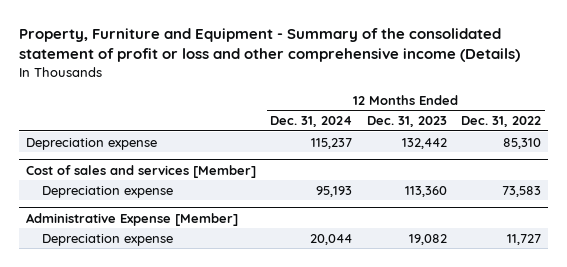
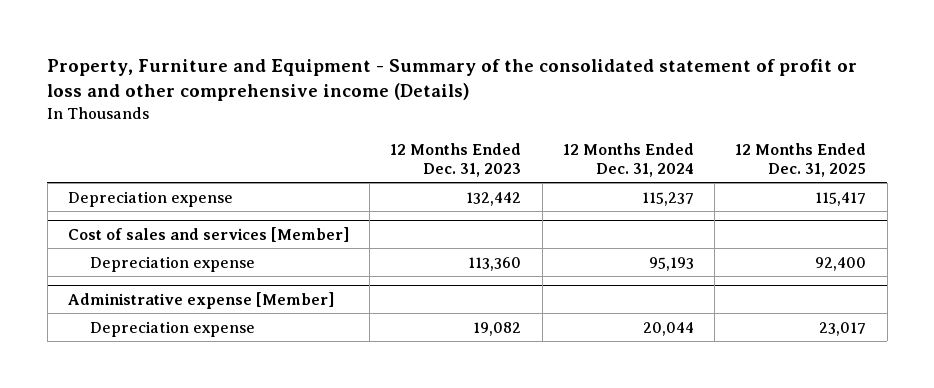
[461,116,542,128] Dec. 31, 2022 -> none
none -> [735,142,867,177] 12 Months Ended Dec. 31, 2025
[25,212,238,226] Administrative Expense [Member] -> [67,291,334,309] Administrative expense [Member]

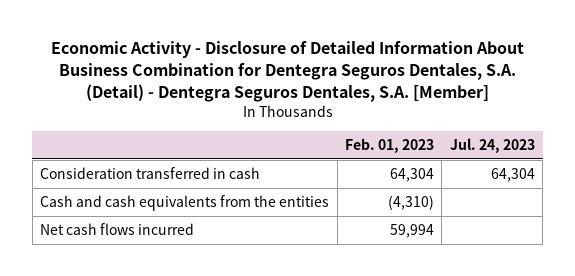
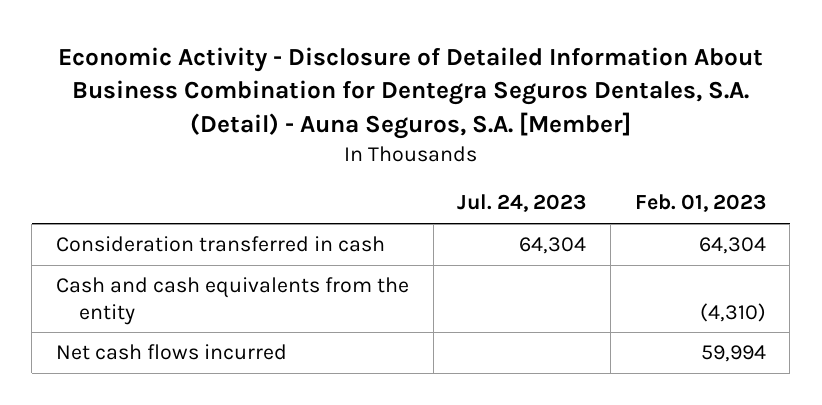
[50,41,524,102] Economic Activity - Disclosure of Detailed Information About Business Combination for Dentegra Seguros Dentales, S.A. (Detail) - Dentegra Seguros Dentales, S.A. [Member] -> [57,47,763,139] Economic Activity - Disclosure of Detailed Information About Business Combination for Dentegra Seguros Dentales, S.A. (Detail) - Auna Seguros, S.A. [Member]
[40,195,330,212] Cash and cash equivalents from the entities -> [55,277,409,325] Cash and cash equivalents from the entity

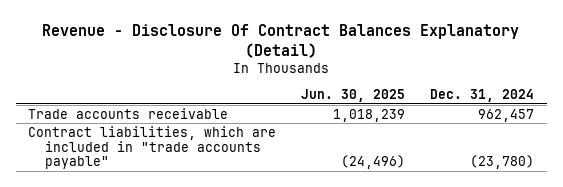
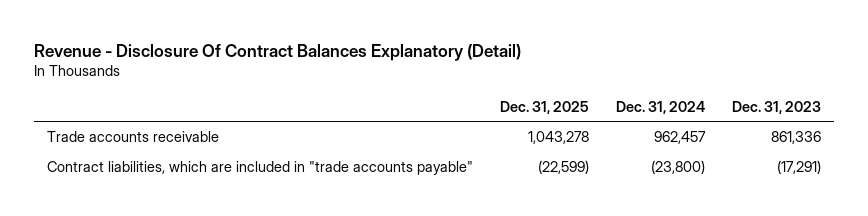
[301,89,406,103] Jun. 30, 2025 -> none
none -> [500,100,590,114] Dec. 31, 2025
none -> [731,100,821,114] Dec. 31, 2023
[470,155,535,170] (23,780) -> [650,160,705,175] (23,800)

